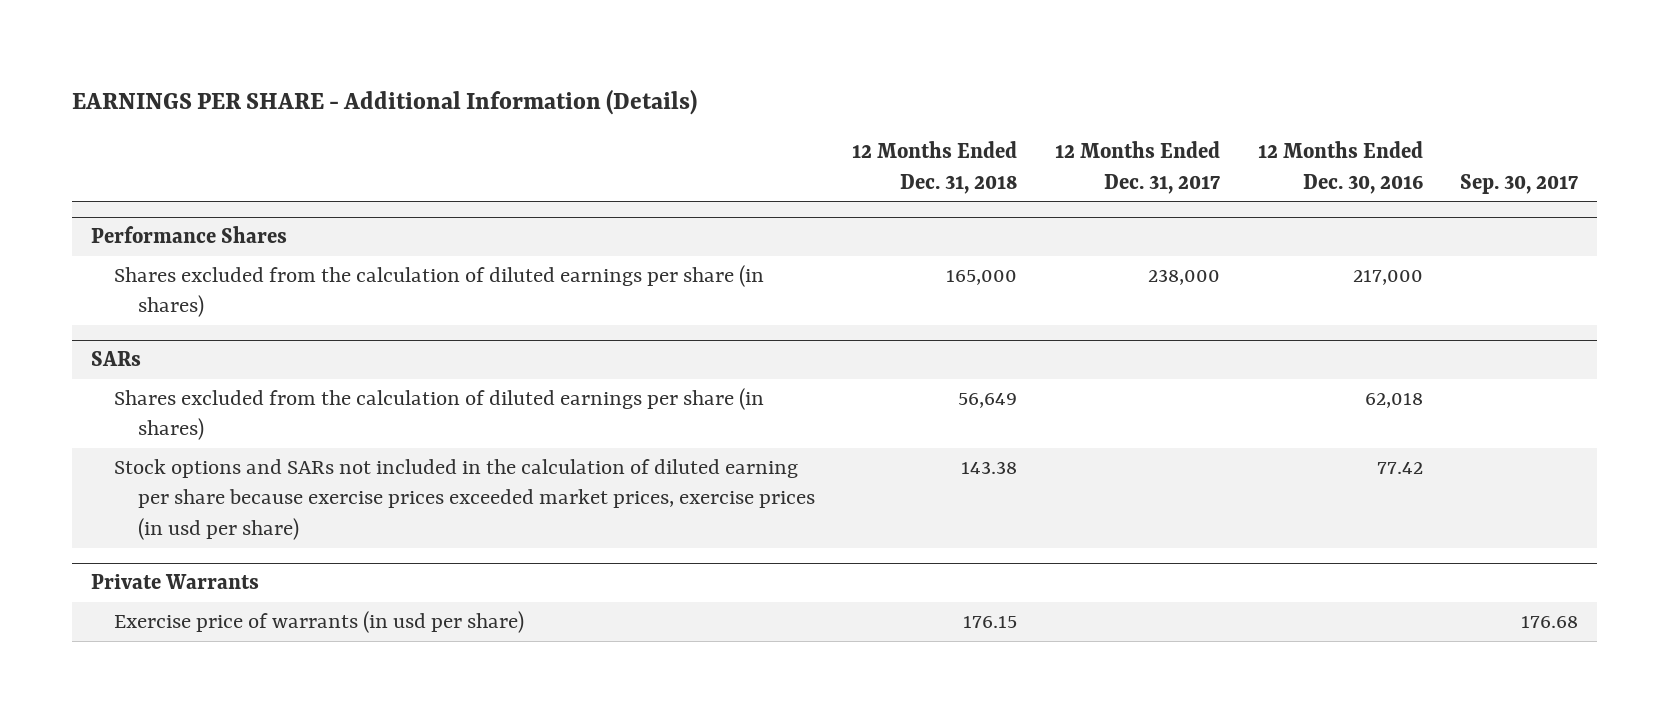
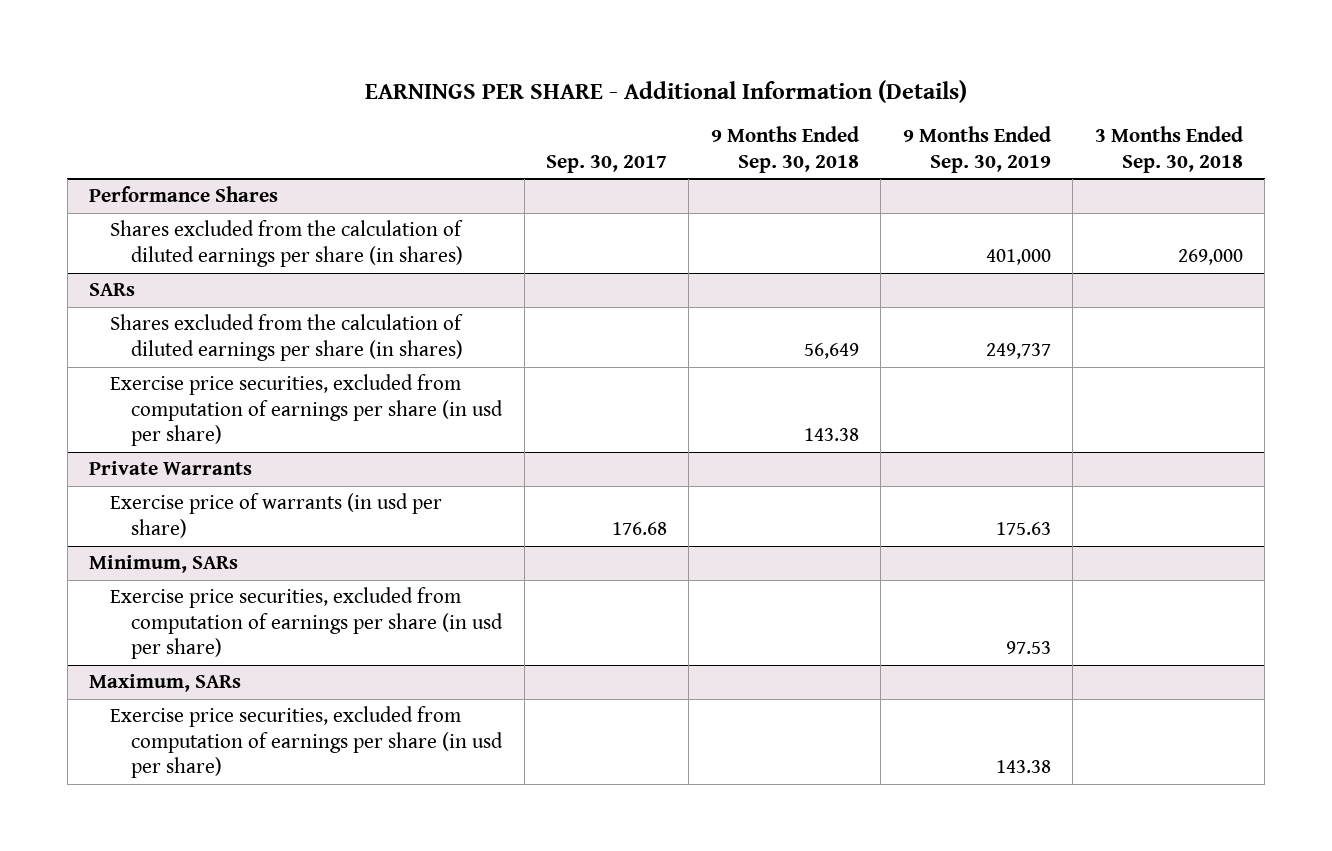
[852,141,1018,194] 12 Months Ended Dec. 31, 2018 -> none
[1055,141,1221,194] 12 Months Ended Dec. 31, 2017 -> none
[1257,141,1423,194] 12 Months Ended Dec. 30, 2016 -> none
none -> [710,126,859,173] 9 Months Ended Sep. 30, 2018
none -> [902,126,1051,173] 9 Months Ended Sep. 30, 2019
none -> [1094,126,1243,173] 3 Months Ended Sep. 30, 2018
[114,459,815,540] Stock options and SARs not included in the calculation of diluted earning per share because exercise prices exceeded market prices, exercise prices (in usd per share) -> [110,374,504,447] Exercise price securities, excluded from computation of earnings per share (in usd per share)
none -> [89,555,239,574] Minimum, SARs
none -> [110,587,504,660] Exercise price securities, excluded from computation of earnings per share (in usd per share)
none -> [89,674,242,693] Maximum, SARs
none -> [110,706,504,779] Exercise price securities, excluded from computation of earnings per share (in usd per share)

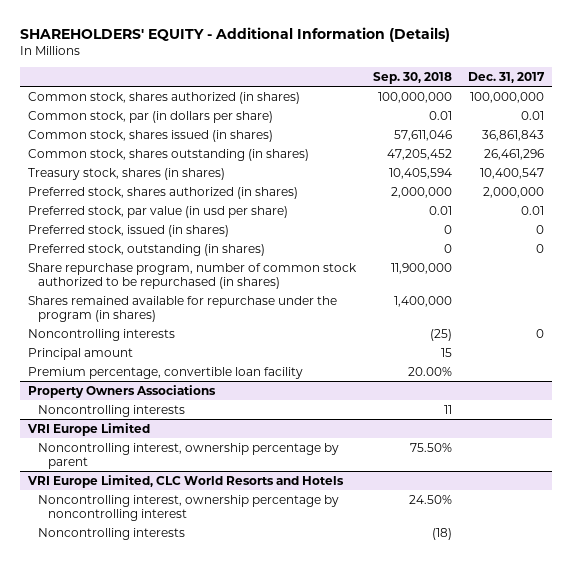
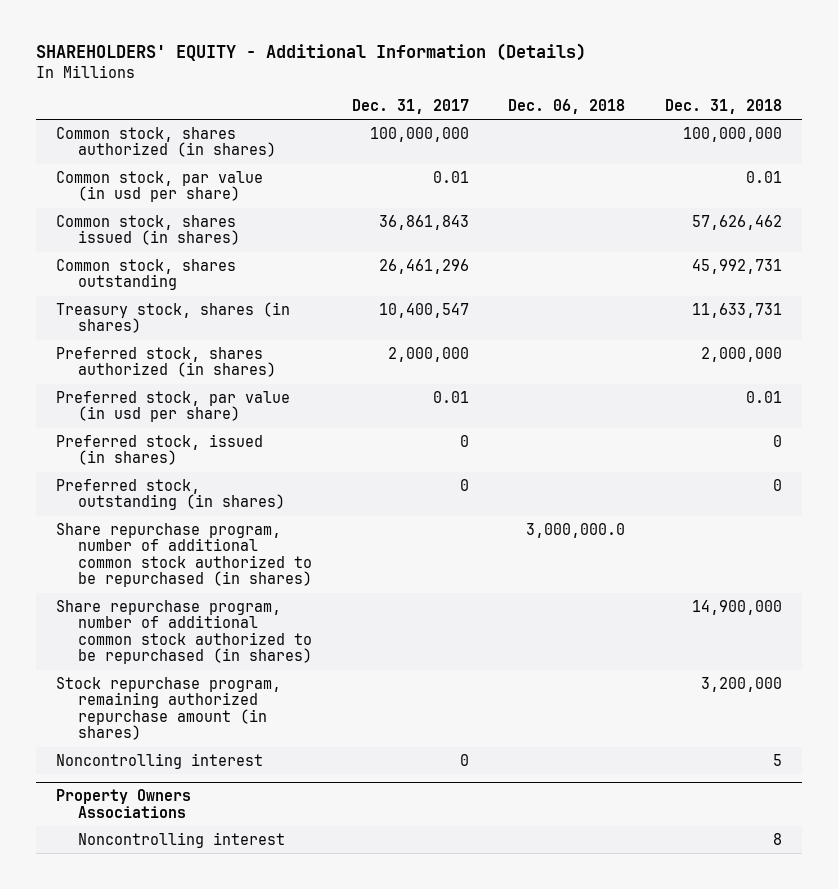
[372,72,452,85] Sep. 30, 2018 -> none
none -> [508,98,626,114] Dec. 06, 2018
none -> [664,98,782,114] Dec. 31, 2018
[28,110,274,123] Common stock, par (in dollars per share) -> [55,170,263,203] Common stock, par value (in usd per share)
[28,148,310,161] Common stock, shares outstanding (in shares) -> [55,258,236,291] Common stock, shares outstanding
[28,347,134,360] Principal amount -> none
[28,366,304,379] Premium percentage, convertible loan facility -> none
none -> [55,522,313,588] Share repurchase program, number of additional common stock authorized to be repurchased (in shares)
[28,262,358,289] Share repurchase program, number of common stock authorized to be repurchased (in shares) -> [55,599,313,665] Share repurchase program, number of additional common stock authorized to be repurchased (in shares)
[28,295,338,322] Shares remained available for repurchase under the program (in shares) -> [55,676,281,741] Stock repurchase program, remaining authorized repurchase amount (in shares)
[28,328,176,341] Noncontrolling interests -> [55,752,263,769] Noncontrolling interest
[27,422,151,436] VRI Europe Limited -> none
[37,442,339,469] Noncontrolling interest, ownership percentage by parent -> none
[27,474,345,488] VRI Europe Limited, CLC World Resorts and Hotels -> none
[37,494,339,521] Noncontrolling interest, ownership percentage by noncontrolling interest -> none
[37,527,185,540] Noncontrolling interests -> none
[37,404,185,417] Noncontrolling interests -> [78,831,286,848] Noncontrolling interest

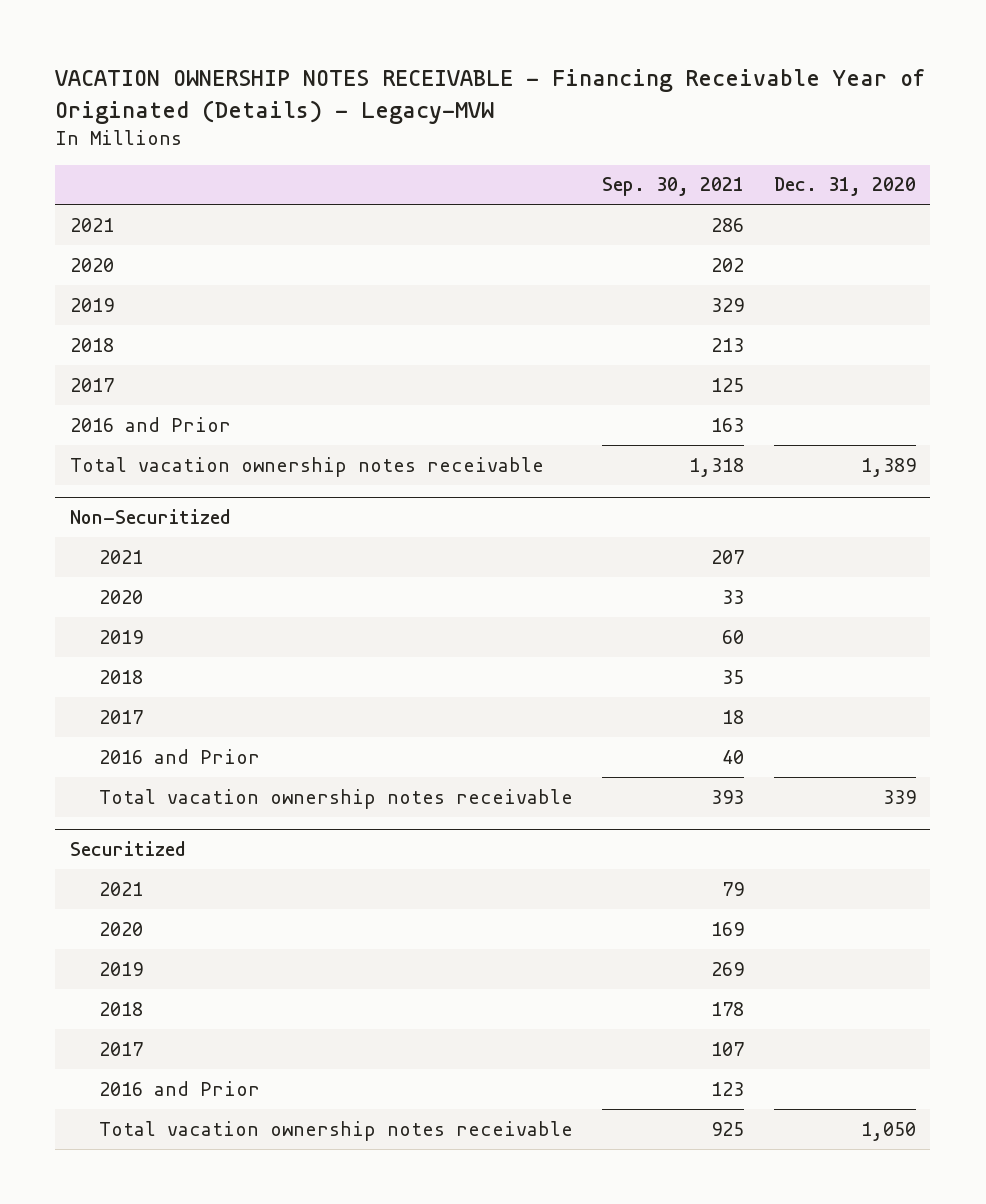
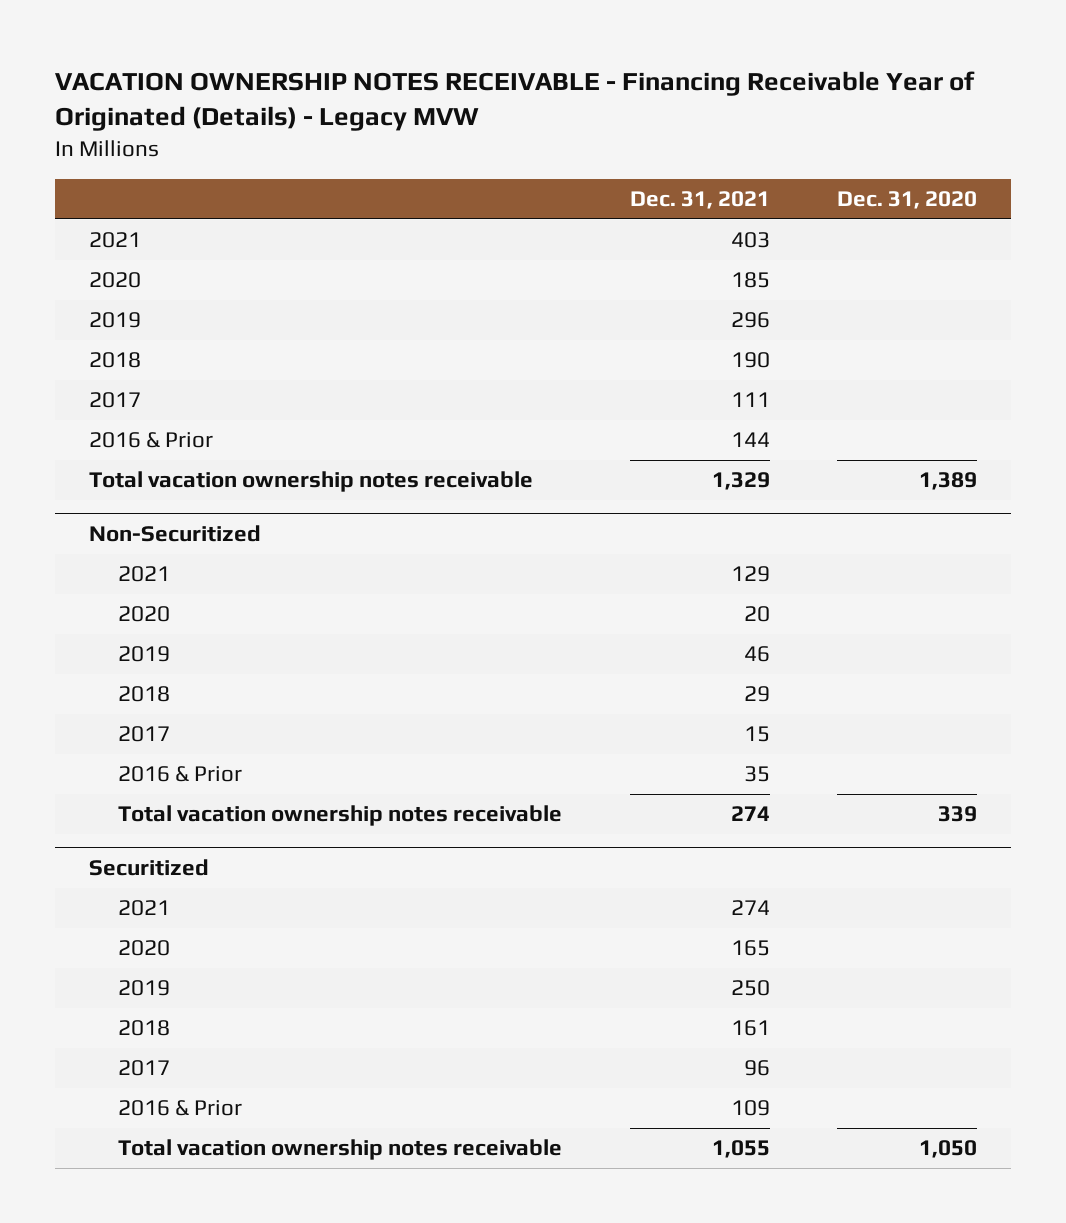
[55,69,926,124] VACATION OWNERSHIP NOTES RECEIVABLE - Financing Receivable Year of Originated (Details) - Legacy-MVW -> [55,71,976,132] VACATION OWNERSHIP NOTES RECEIVABLE - Financing Receivable Year of Originated (Details) - Legacy MVW
[602,177,745,197] Sep. 30, 2021 -> none
none -> [629,191,770,210] Dec. 31, 2021
[70,416,232,432] 2016 and Prior -> [88,432,213,449] 2016 & Prior
[98,748,260,764] 2016 and Prior -> [118,766,243,783] 2016 & Prior
[98,1080,260,1096] 2016 and Prior -> [118,1100,243,1117] 2016 & Prior

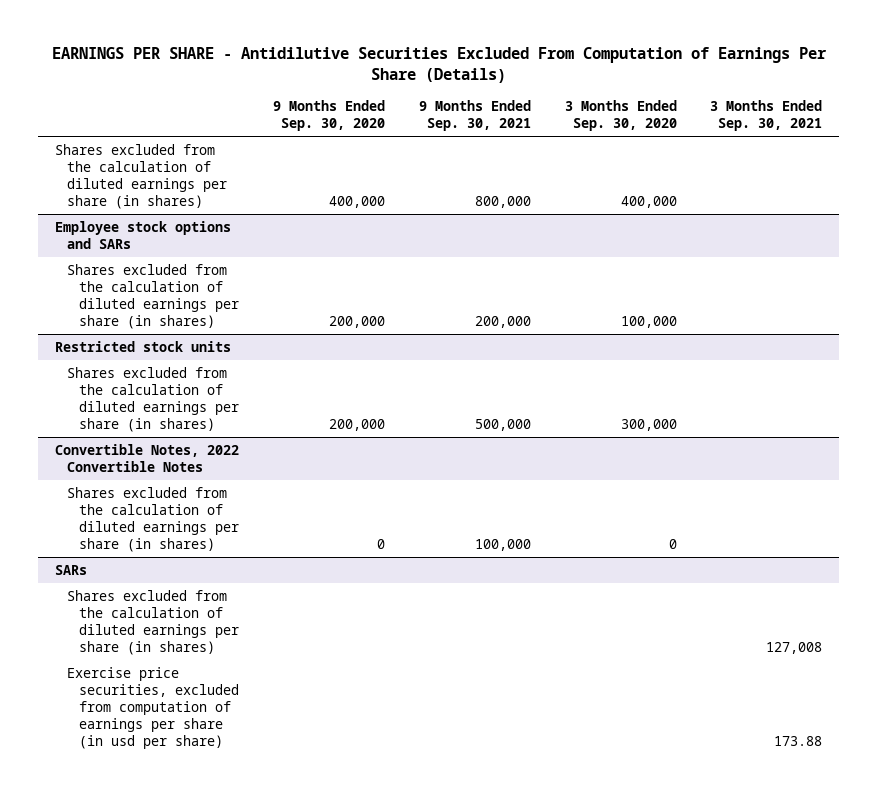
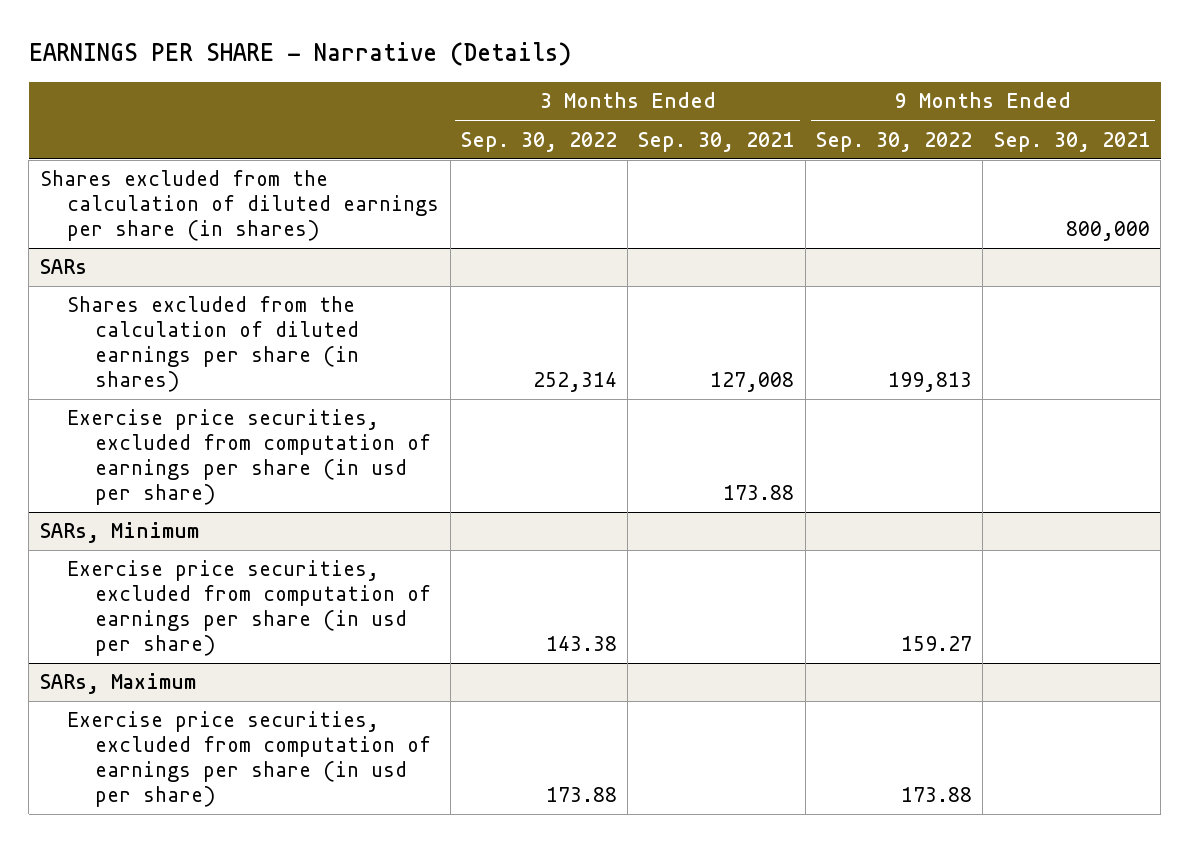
[51,47,827,83] EARNINGS PER SHARE - Antidilutive Securities Excluded From Computation of Earnings Per Share (Details) -> [28,42,571,67] EARNINGS PER SHARE - Narrative (Details)
[273,100,386,132] 9 Months Ended Sep. 30, 2020 -> none
[564,100,677,132] 3 Months Ended Sep. 30, 2020 -> none
none -> [460,131,617,152] Sep. 30, 2022
none -> [816,131,973,152] Sep. 30, 2022
[55,221,232,249] Employee stock options and SARs -> none
[67,264,239,329] Shares excluded from the calculation of diluted earnings per share (in shares) -> none
[55,341,232,353] Restricted stock units -> none
[67,367,239,432] Shares excluded from the calculation of diluted earnings per share (in shares) -> none
[55,444,240,472] Convertible Notes, 2022 Convertible Notes -> none
[67,487,239,552] Shares excluded from the calculation of diluted earnings per share (in shares) -> none
none -> [39,522,199,544] SARs, Minimum
none -> [67,560,431,657] Exercise price securities, excluded from computation of earnings per share (in usd per share)
none -> [39,673,196,695] SARs, Maximum
none -> [67,711,431,808] Exercise price securities, excluded from computation of earnings per share (in usd per share)

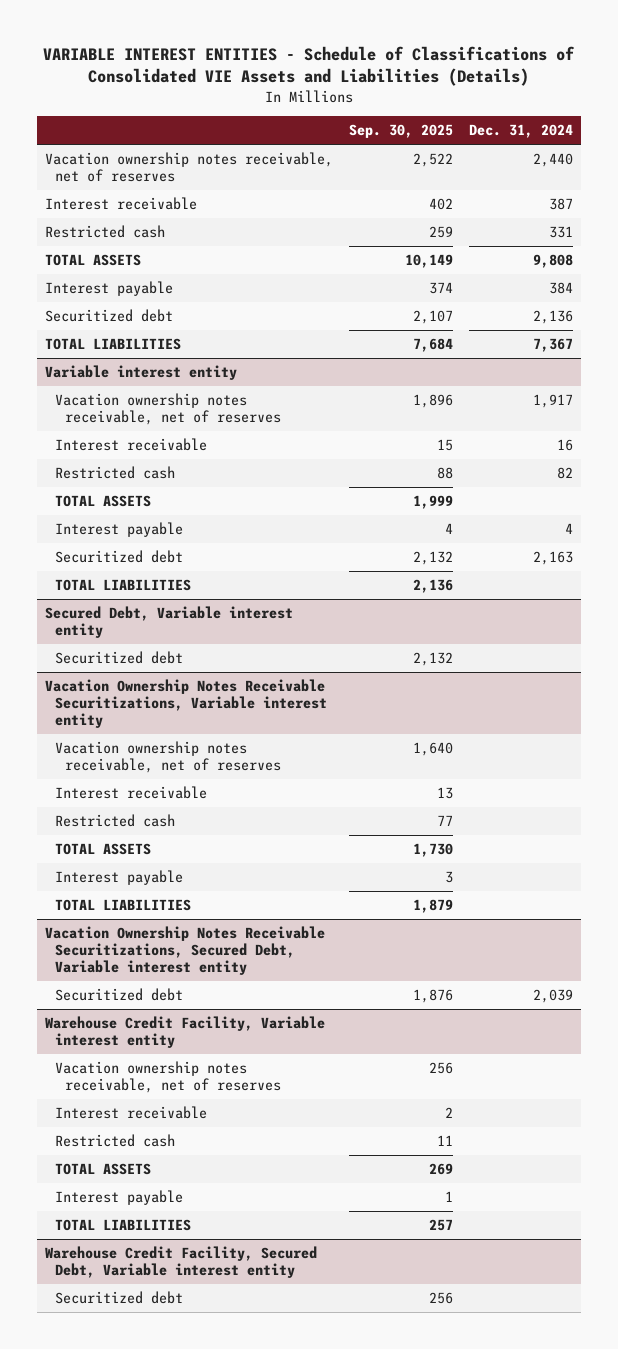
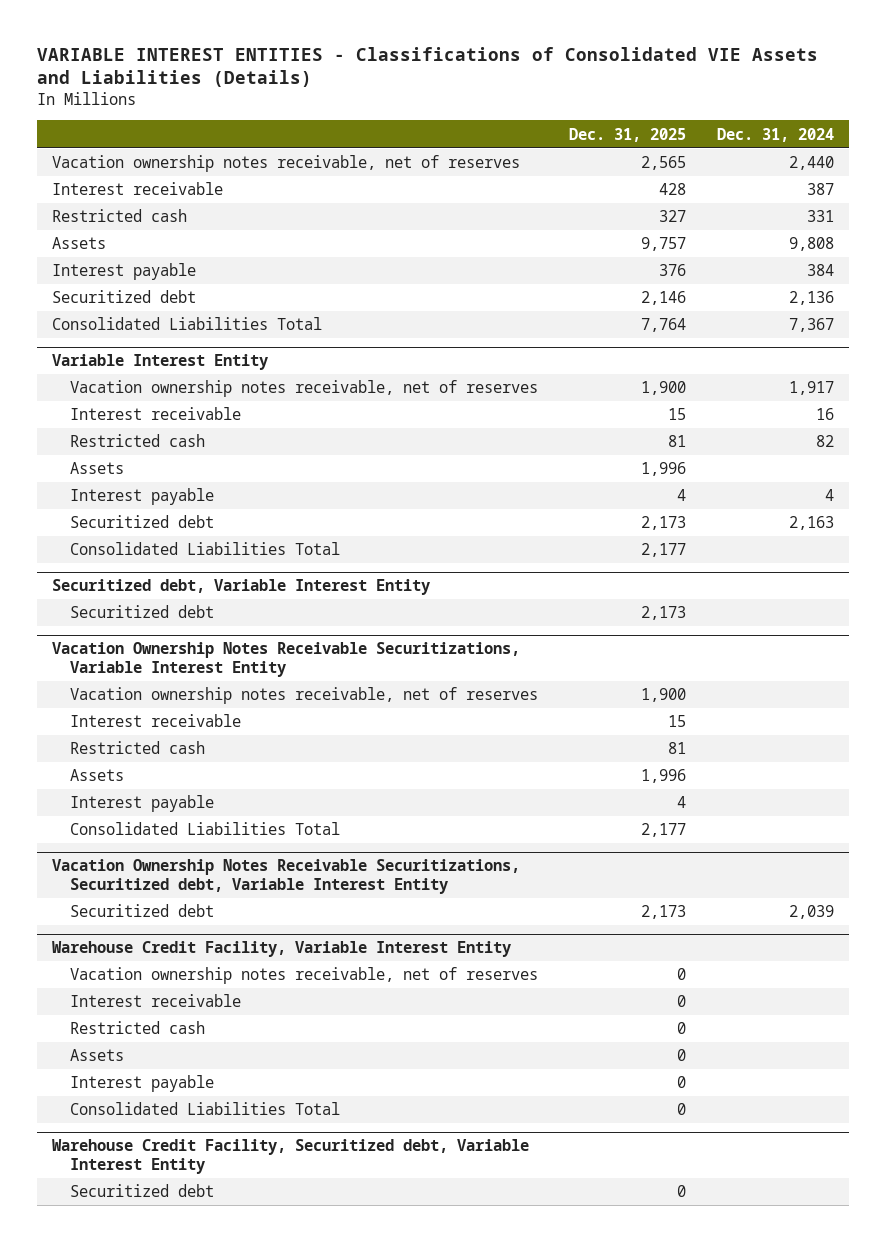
[42,45,575,87] VARIABLE INTEREST ENTITIES - Schedule of Classifications of Consolidated VIE Assets and Liabilities (Details) -> [36,46,818,88] VARIABLE INTEREST ENTITIES - Classifications of Consolidated VIE Assets and Liabilities (Details)
[348,124,453,139] Sep. 30, 2025 -> none
none -> [568,127,686,142] Dec. 31, 2025
[45,254,142,267] TOTAL ASSETS -> [52,237,107,250] Assets
[45,338,182,351] TOTAL LIABILITIES -> [52,317,323,331] Consolidated Liabilities Total
[45,365,238,381] Variable interest entity -> [52,354,269,371] Variable Interest Entity
[55,495,152,508] TOTAL ASSETS -> [70,462,125,475] Assets
[55,579,192,592] TOTAL LIABILITIES -> [70,542,341,556] Consolidated Liabilities Total
[45,606,294,639] Secured Debt, Variable interest entity -> [52,579,431,596] Securitized debt, Variable Interest Entity
[45,679,328,729] Vacation Ownership Notes Receivable Securitizations, Variable interest entity -> [52,642,521,677] Vacation Ownership Notes Receivable Securitizations, Variable Interest Entity
[55,843,152,856] TOTAL ASSETS -> [70,769,125,782] Assets
[55,899,192,912] TOTAL LIABILITIES -> [70,822,341,836] Consolidated Liabilities Total
[45,926,326,976] Vacation Ownership Notes Receivable Securitizations, Secured Debt, Variable interest entity -> [52,859,521,894] Vacation Ownership Notes Receivable Securitizations, Securitized debt, Variable Interest Entity
[45,1016,326,1049] Warehouse Credit Facility, Variable interest entity -> [52,941,512,958] Warehouse Credit Facility, Variable Interest Entity
[55,1163,152,1176] TOTAL ASSETS -> [70,1049,125,1062] Assets
[55,1219,192,1232] TOTAL LIABILITIES -> [70,1102,341,1116] Consolidated Liabilities Total
[45,1246,318,1279] Warehouse Credit Facility, Secured Debt, Variable interest entity -> [52,1139,530,1174] Warehouse Credit Facility, Securitized debt, Variable Interest Entity

